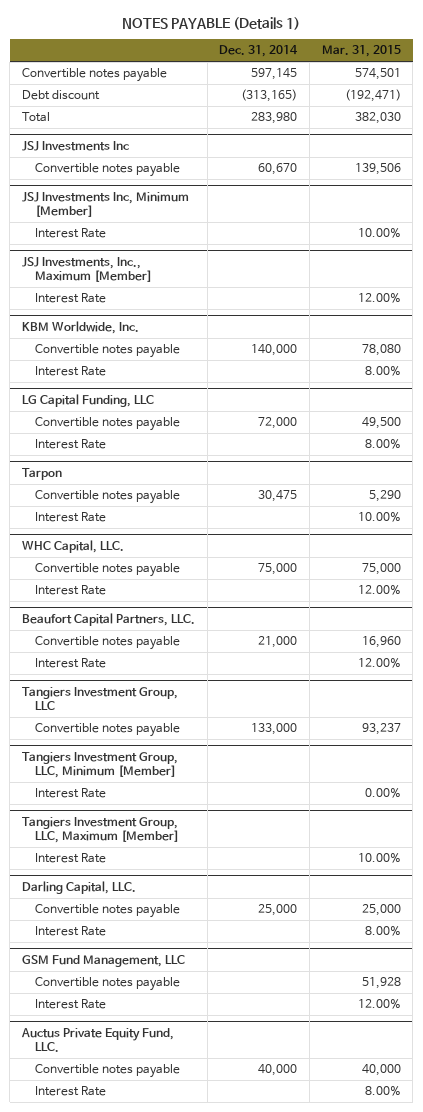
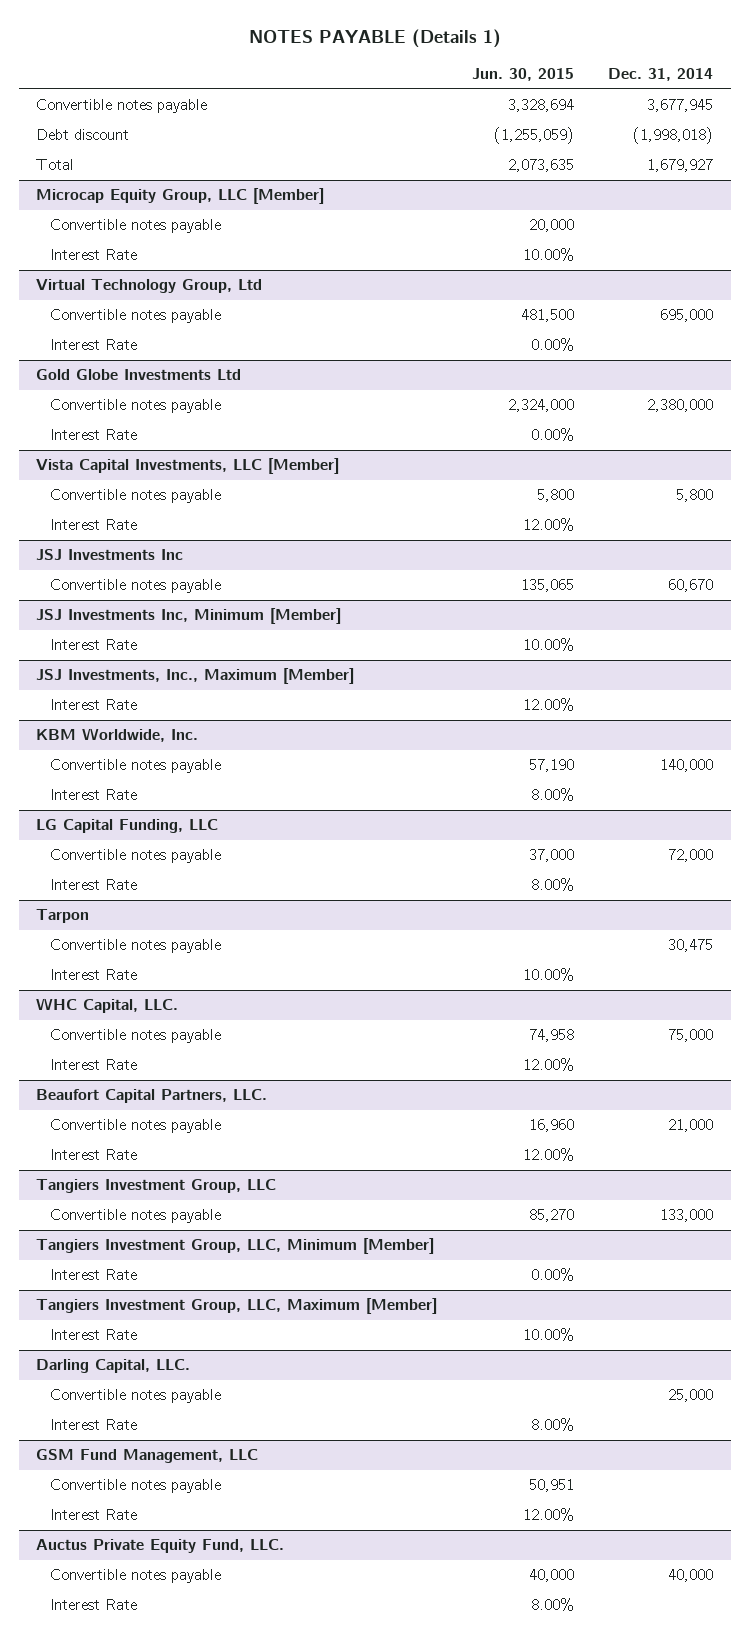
[321,45,401,58] Mar. 31, 2015 -> none
none -> [471,68,574,82] Jun. 30, 2015
[251,68,298,81] 597,145 -> [647,99,714,113] 3,677,945
[241,89,298,103] (313,165) -> [633,127,714,145] (1,998,018)
[251,112,298,125] 283,980 -> [647,159,714,173] 1,679,927
none -> [36,188,325,205] Microcap Equity Group, LLC [Member]
none -> [49,219,221,234] Convertible notes payable
none -> [49,249,137,261] Interest Rate
none -> [36,279,263,294] Virtual Technology Group, Ltd
none -> [49,309,221,324] Convertible notes payable
none -> [49,339,137,351] Interest Rate
none -> [36,369,242,381] Gold Globe Investments Ltd
none -> [49,399,221,414] Convertible notes payable
none -> [49,429,137,441] Interest Rate
none -> [36,458,340,475] Vista Capital Investments, LLC [Member]
none -> [49,489,221,504] Convertible notes payable
none -> [49,519,137,531] Interest Rate

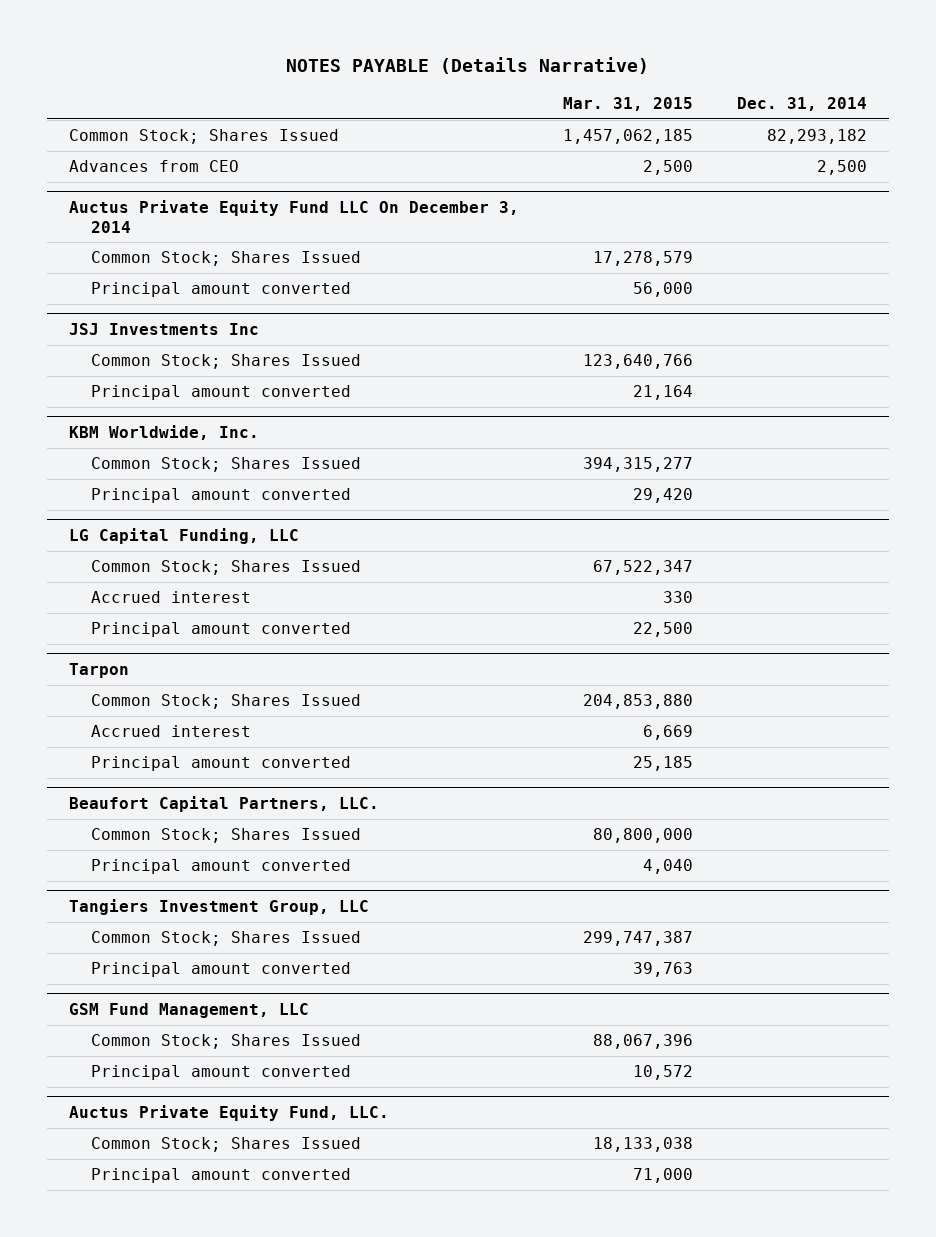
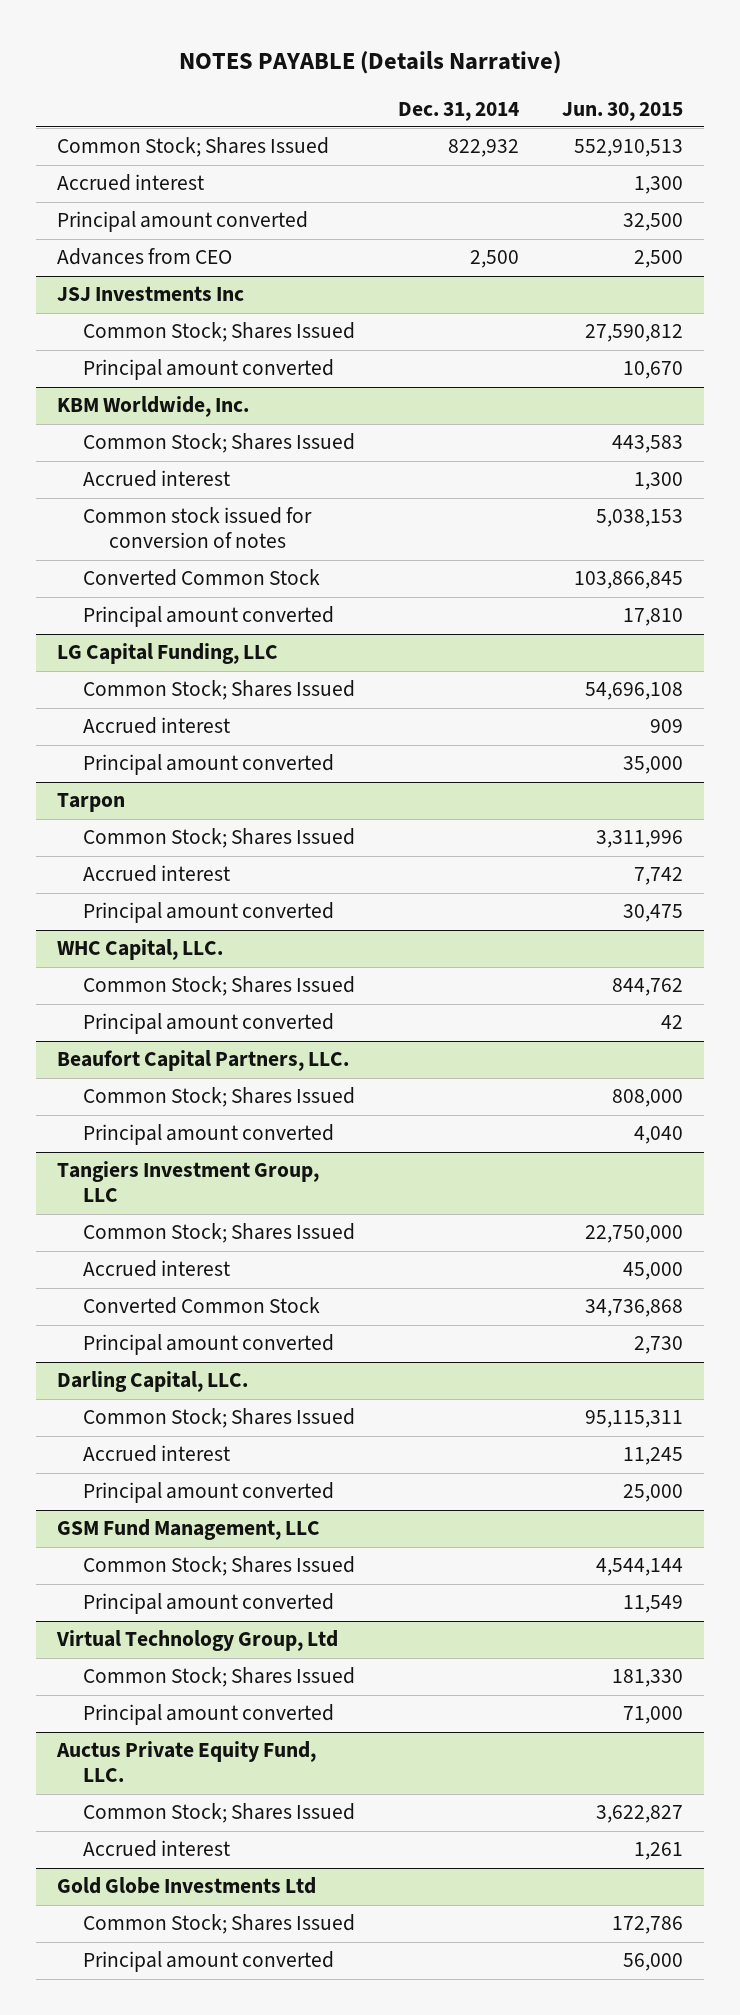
[563,96,694,111] Mar. 31, 2015 -> none
none -> [561,101,683,121] Jun. 30, 2015
[767,129,868,145] 82,293,182 -> [447,139,519,158] 822,932
none -> [57,174,205,192] Accrued interest
none -> [57,211,309,233] Principal amount converted
[69,200,520,233] Auctus Private Equity Fund LLC On December 3, 2014 -> none
[90,251,361,267] Common Stock; Shares Issued -> none
[90,282,351,298] Principal amount converted -> none
none -> [83,470,231,488] Accrued interest
none -> [83,507,313,549] Common stock issued for conversion of notes
none -> [83,569,321,587] Converted Common Stock
none -> [57,939,224,961] WHC Capital, LLC.
none -> [83,976,356,997] Common Stock; Shares Issued
none -> [83,1013,335,1035] Principal amount converted
none -> [83,1260,231,1278] Accrued interest
none -> [83,1297,321,1315] Converted Common Stock
none -> [57,1371,249,1393] Darling Capital, LLC.
none -> [83,1408,356,1429] Common Stock; Shares Issued
none -> [83,1445,231,1463] Accrued interest
none -> [83,1482,335,1504] Principal amount converted
none -> [56,1630,339,1652] Virtual Technology Group, Ltd
none -> [83,1667,356,1688] Common Stock; Shares Issued
none -> [83,1704,335,1726] Principal amount converted
[90,1168,351,1184] Principal amount converted -> none
none -> [83,1840,231,1858] Accrued interest
none -> [57,1877,317,1895] Gold Globe Investments Ltd
none -> [83,1914,356,1935] Common Stock; Shares Issued
none -> [83,1951,335,1973] Principal amount converted

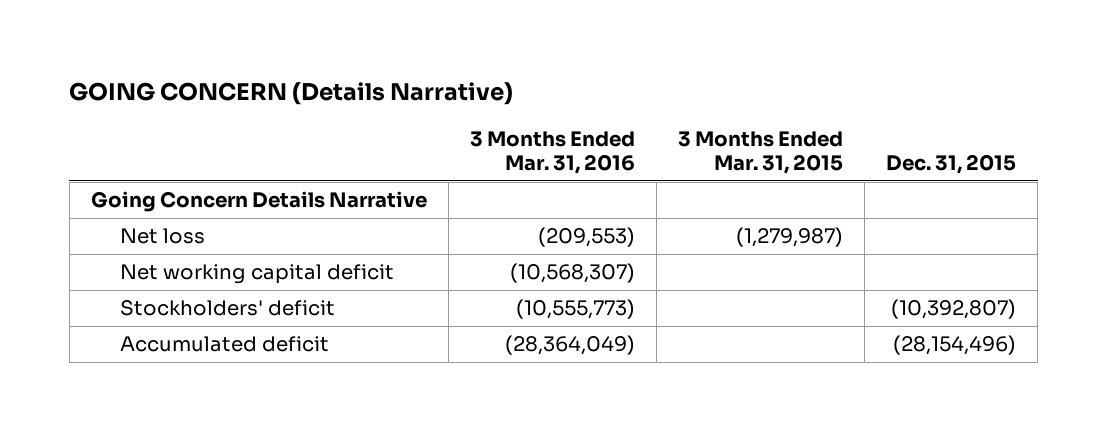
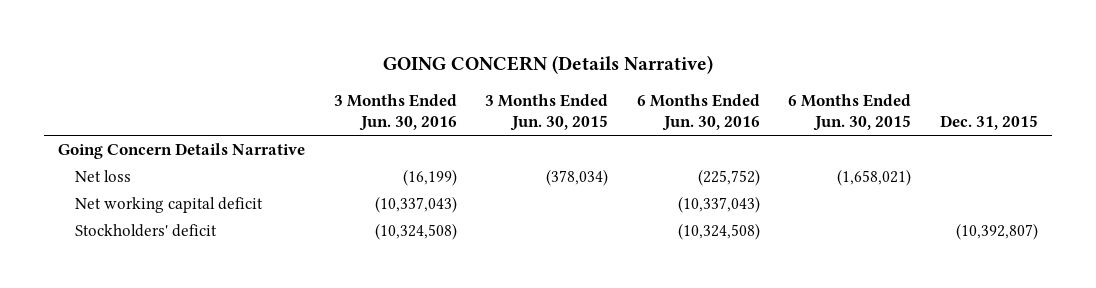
[470,130,636,174] 3 Months Ended Mar. 31, 2016 -> none
[678,130,844,174] 3 Months Ended Mar. 31, 2015 -> none
none -> [333,94,457,132] 3 Months Ended Jun. 30, 2016
none -> [485,94,609,132] 3 Months Ended Jun. 30, 2015
none -> [636,94,760,132] 6 Months Ended Jun. 30, 2016
none -> [788,94,912,132] 6 Months Ended Jun. 30, 2015
[120,336,330,353] Accumulated deficit -> none

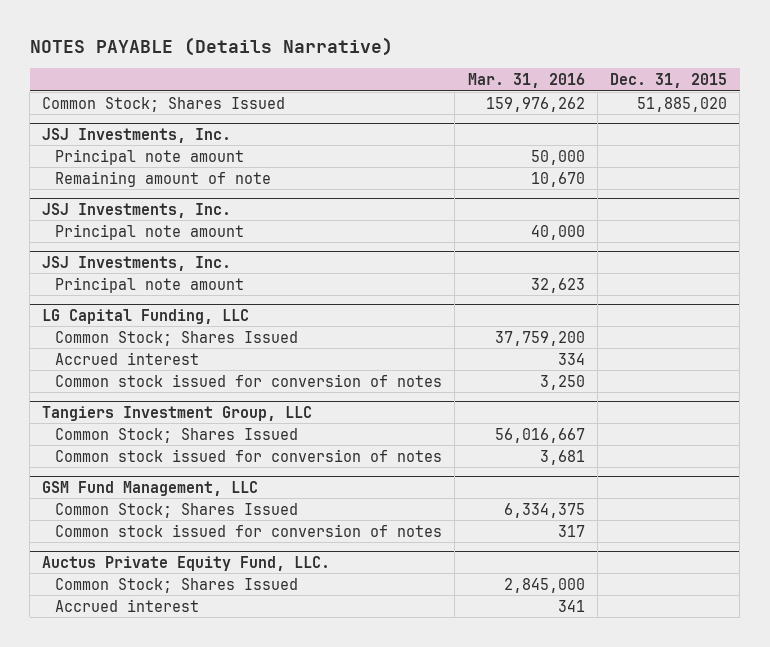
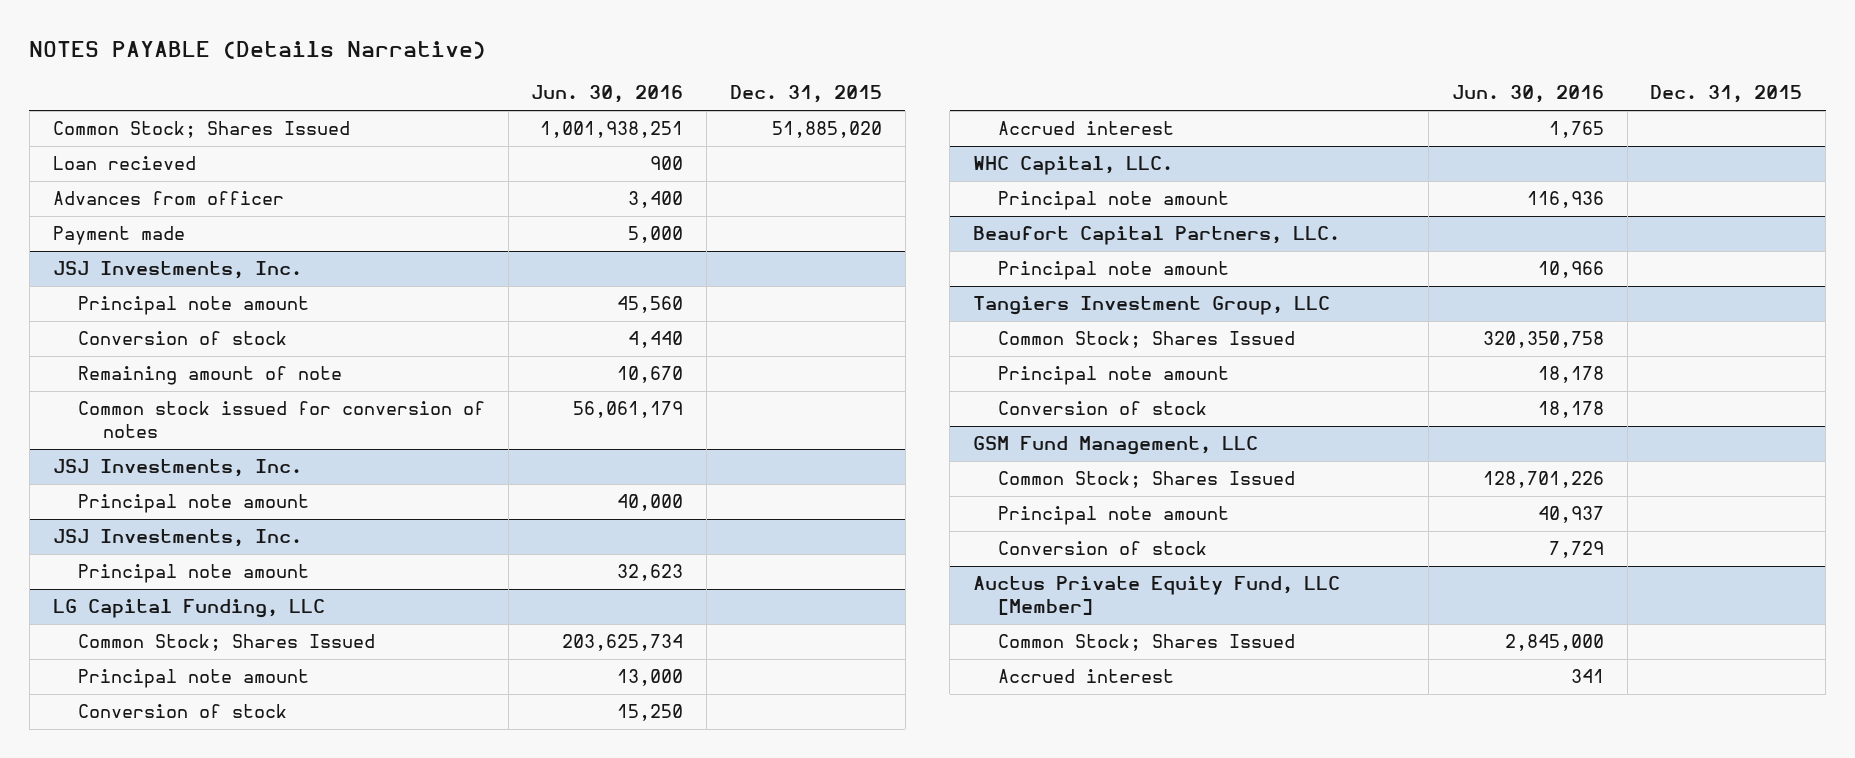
[467,73,585,89] Mar. 31, 2016 -> none
none -> [531,85,684,104] Jun. 30, 2016
none -> [52,156,196,171] Loan recieved
none -> [52,191,284,206] Advances from officer
none -> [52,226,185,246] Payment made
none -> [77,331,287,346] Conversion of stock
none -> [77,401,485,438] Common stock issued for conversion of notes
none -> [77,669,309,689] Principal note amount
none -> [77,704,287,719] Conversion of stock
[55,373,443,387] Common stock issued for conversion of notes -> none
none -> [973,156,1174,176] WHC Capital, LLC.
none -> [998,191,1230,211] Principal note amount
none -> [973,226,1341,246] Beaufort Capital Partners, LLC.
none -> [998,261,1230,281] Principal note amount
[55,448,443,462] Common stock issued for conversion of notes -> none
none -> [998,366,1230,386] Principal note amount
none -> [998,401,1208,416] Conversion of stock
[55,523,443,537] Common stock issued for conversion of notes -> none
none -> [998,506,1230,526] Principal note amount
none -> [998,541,1208,556] Conversion of stock
[42,555,331,571] Auctus Private Equity Fund, LLC. -> [973,576,1341,615] Auctus Private Equity Fund, LLC [Member]

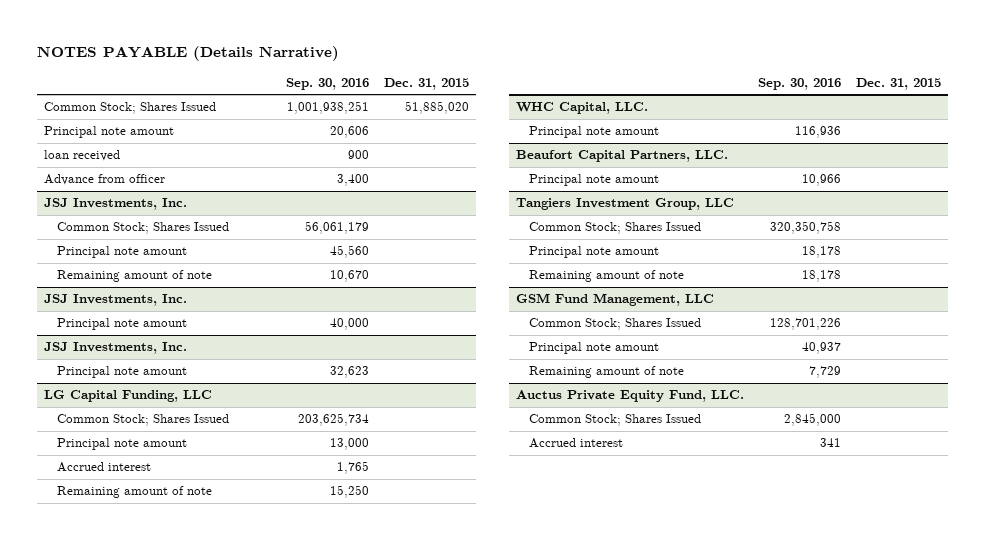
[531,85,684,104] Jun. 30, 2016 -> none
none -> [286,77,370,90] Sep. 30, 2016
[52,156,196,171] Loan recieved -> none
[52,226,185,246] Payment made -> none
none -> [43,126,174,139] Principal note amount
none -> [43,150,120,162] loan received
[52,191,284,206] Advances from officer -> [43,174,165,186] Advance from officer
none -> [57,222,230,235] Common Stock; Shares Issued
[77,331,287,346] Conversion of stock -> none
[77,401,485,438] Common stock issued for conversion of notes -> none
[77,704,287,719] Conversion of stock -> none
none -> [57,486,213,499] Remaining amount of note
[998,401,1208,416] Conversion of stock -> none
none -> [528,270,684,283] Remaining amount of note
[998,541,1208,556] Conversion of stock -> none
none -> [528,366,684,379] Remaining amount of note
[973,576,1341,615] Auctus Private Equity Fund, LLC [Member] -> [515,390,744,403] Auctus Private Equity Fund, LLC.

